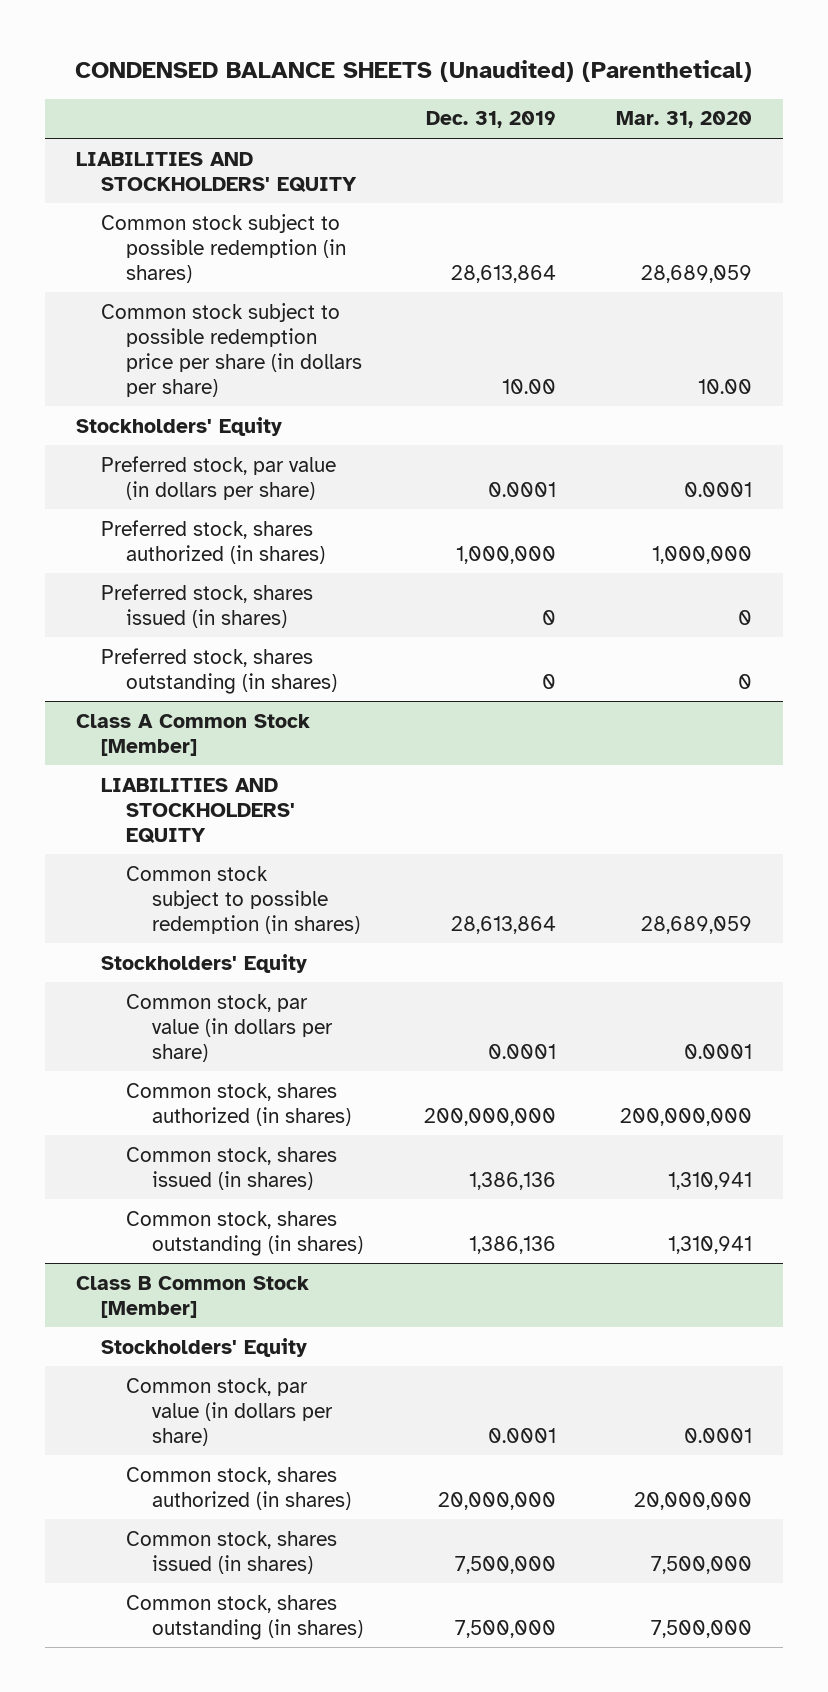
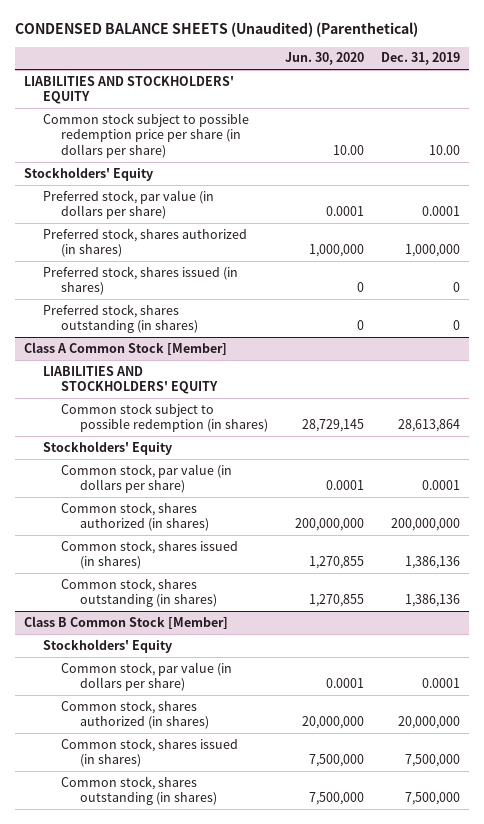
[616,111,753,129] Mar. 31, 2020 -> none
none -> [285,52,365,66] Jun. 30, 2020
[101,213,347,283] Common stock subject to possible redemption (in shares) -> none

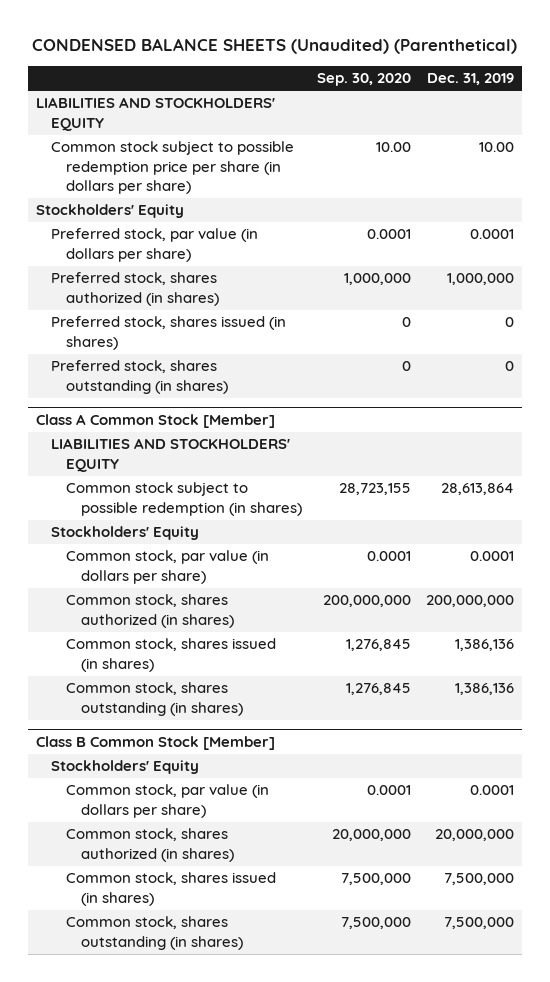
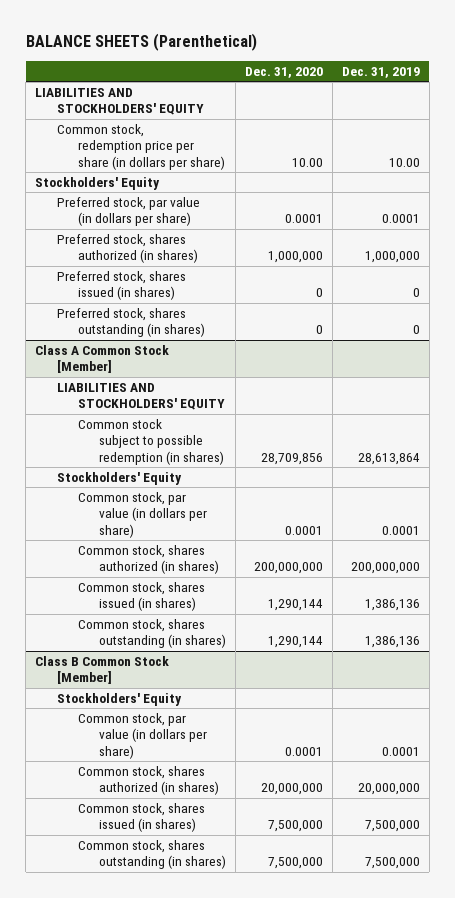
[31,38,517,55] CONDENSED BALANCE SHEETS (Unaudited) (Parenthetical) -> [25,33,257,52] BALANCE SHEETS (Parenthetical)
[316,73,411,87] Sep. 30, 2020 -> none
none -> [245,66,324,78] Dec. 31, 2020
[50,141,294,194] Common stock subject to possible redemption price per share (in dollars per share) -> [56,123,225,171] Common stock, redemption price per share (in dollars per share)

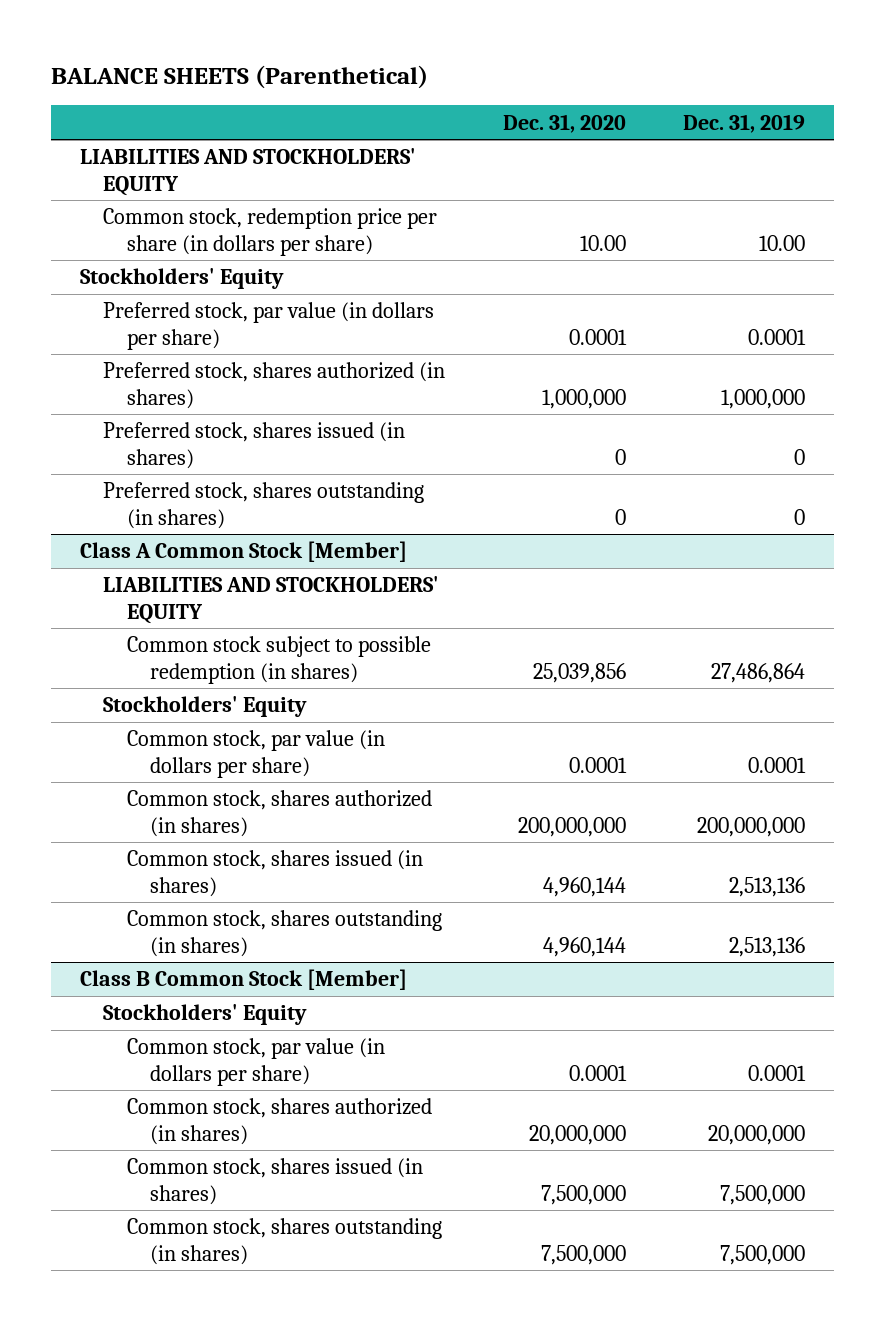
[261,453,324,466] 28,709,856 -> [532,662,626,683] 25,039,856
[357,453,420,466] 28,613,864 -> [711,662,806,683] 27,486,864
[268,599,324,612] 1,290,144 -> [542,876,626,897] 4,960,144
[364,599,420,612] 1,386,136 -> [729,876,806,897] 2,513,136
[268,636,324,649] 1,290,144 -> [542,936,626,957] 4,960,144
[364,636,420,649] 1,386,136 -> [729,936,806,957] 2,513,136

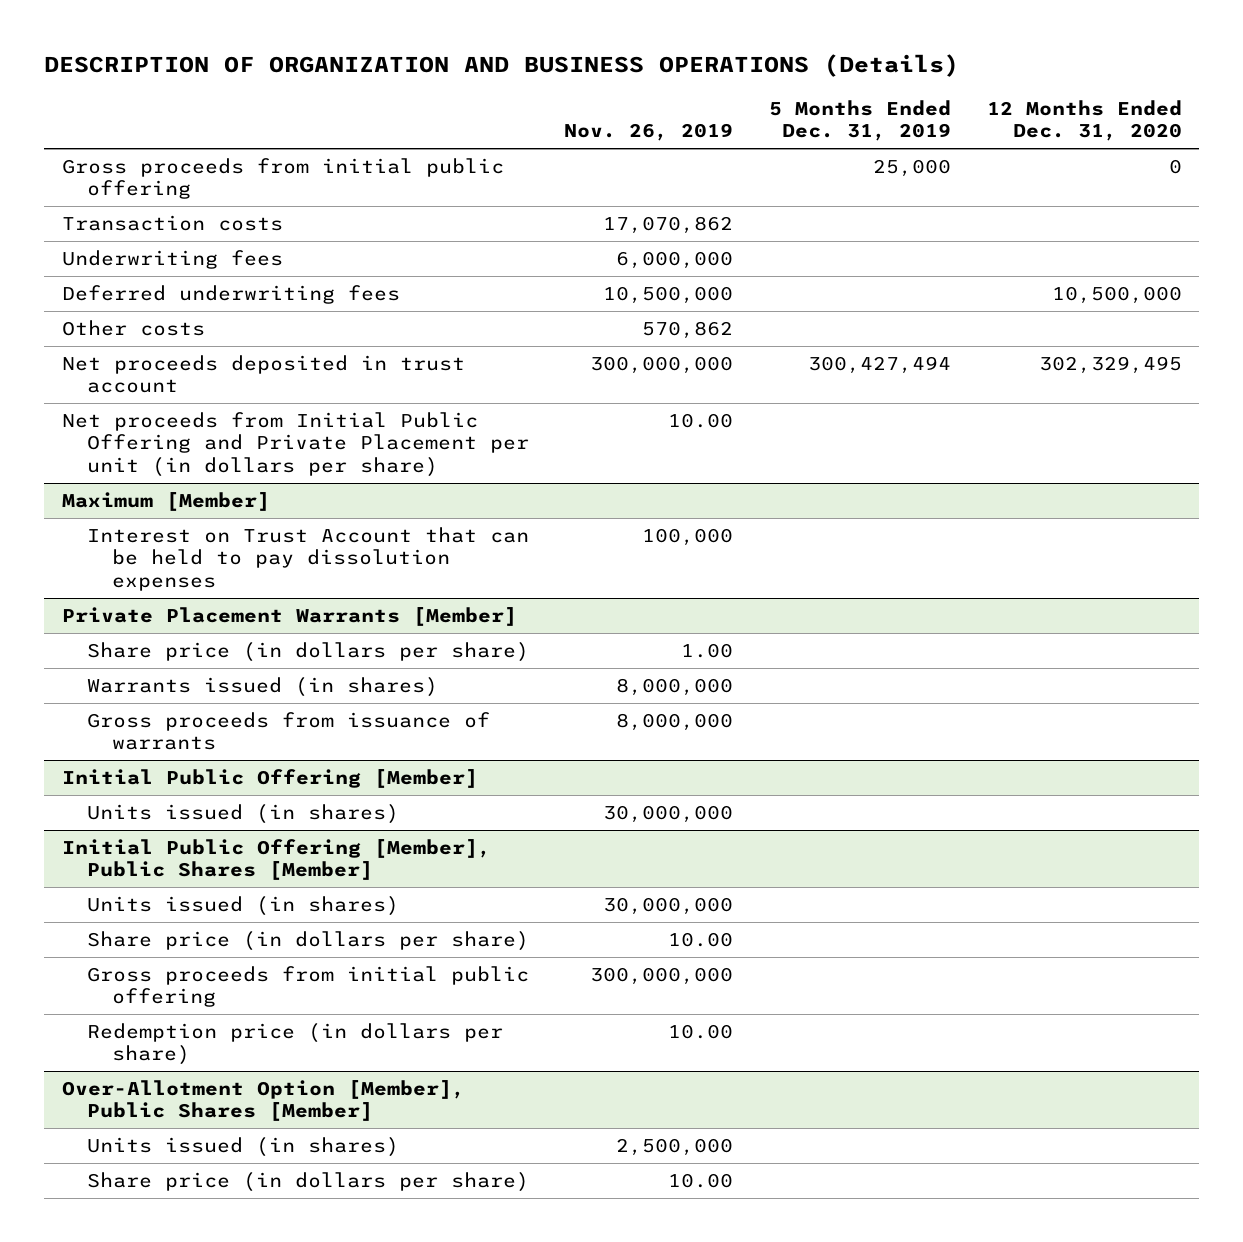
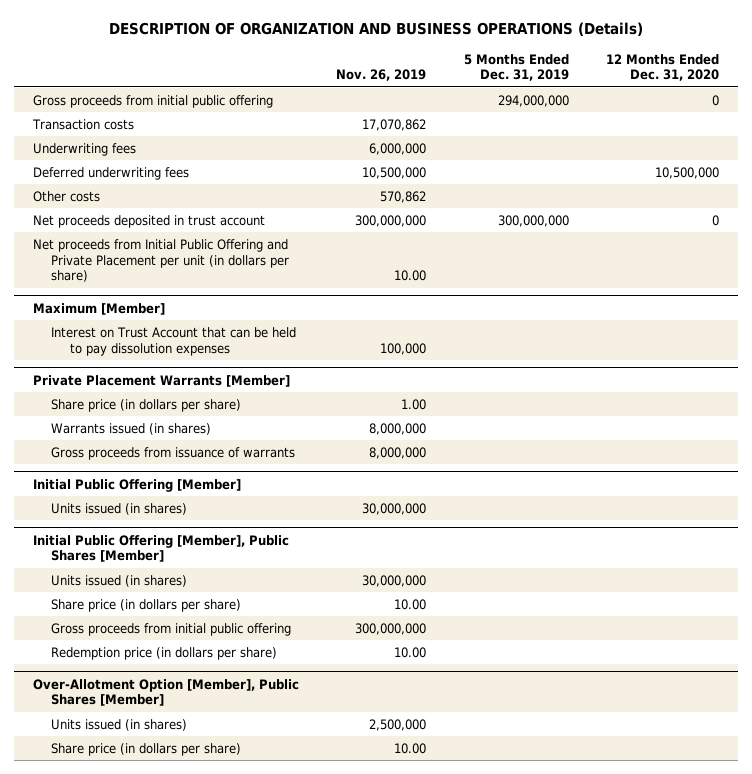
[873,158,952,177] 25,000 -> [497,94,569,107] 294,000,000
[808,355,952,374] 300,427,494 -> [497,214,569,227] 300,000,000
[1038,355,1182,374] 302,329,495 -> [712,214,720,226] 0

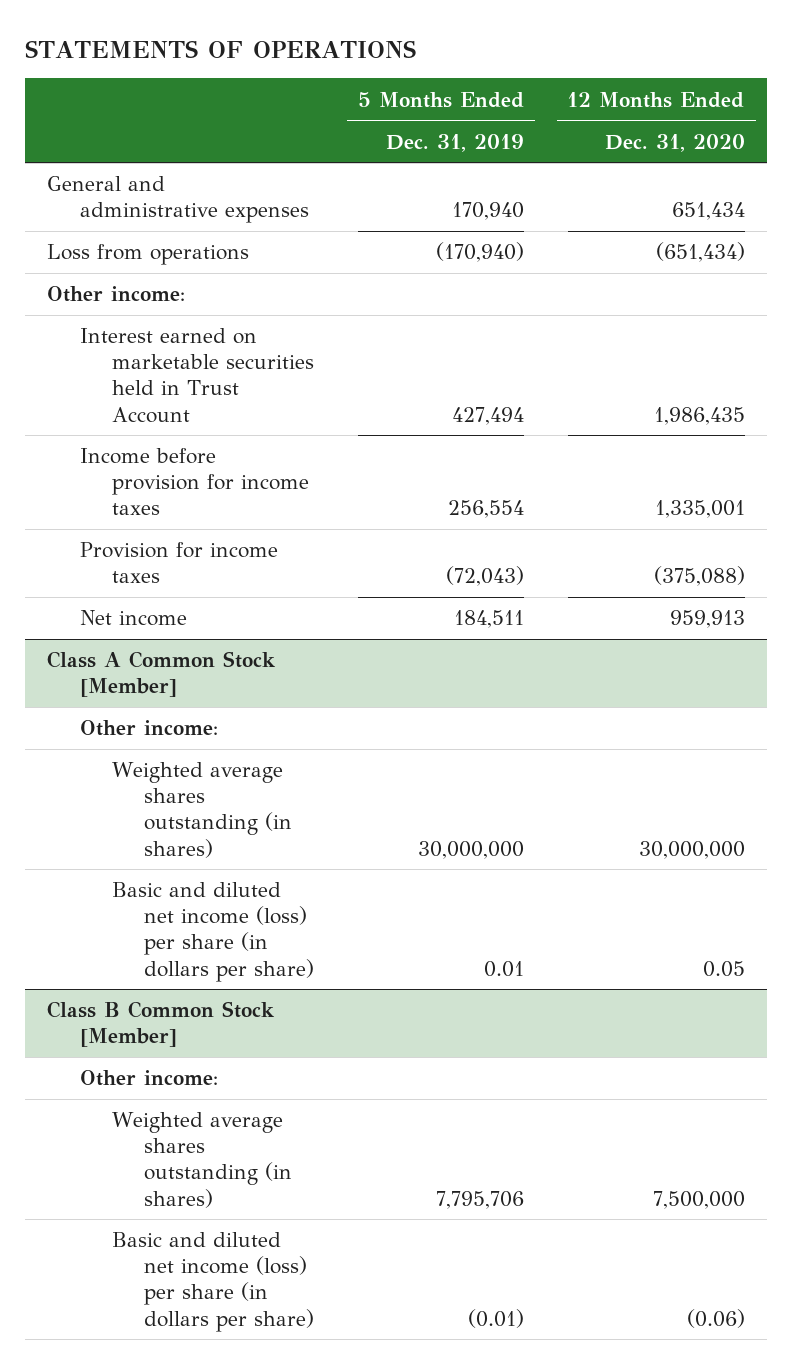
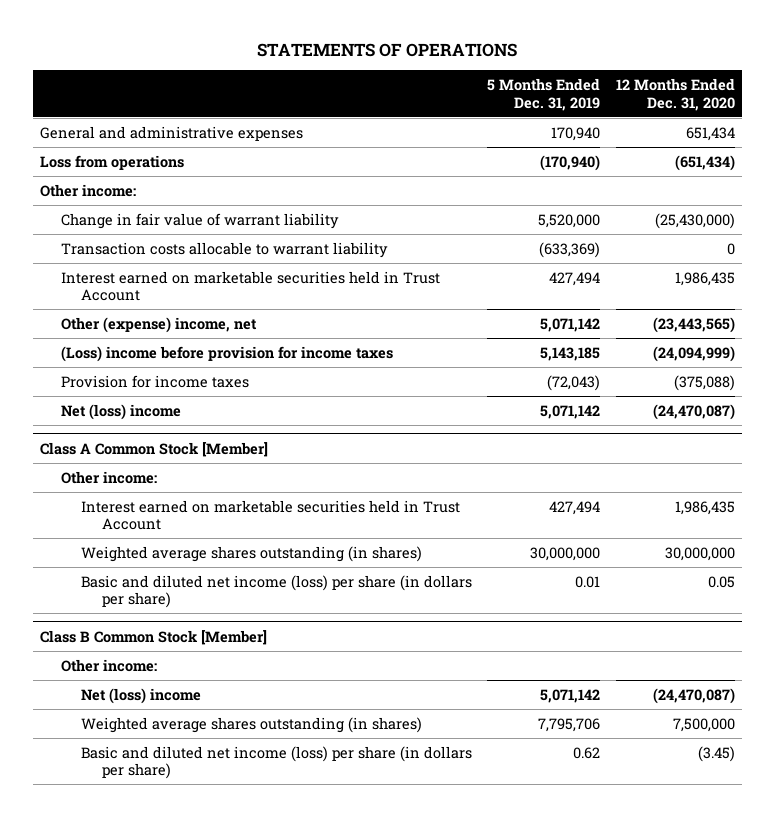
none -> [60,212,339,229] Change in fair value of warrant liability
none -> [60,241,388,258] Transaction costs allocable to warrant liability
none -> [60,316,257,333] Other (expense) income, net
[79,448,309,516] Income before provision for income taxes -> [60,345,393,362] (Loss) income before provision for income taxes
[447,500,524,519] 256,554 -> [540,346,601,361] 5,143,185
[654,500,745,519] 1,335,001 -> [652,345,735,362] (24,094,999)
[79,610,187,627] Net income -> [60,403,181,420] Net (loss) income
[453,610,524,629] 184,511 -> [540,404,601,419] 5,071,142
[669,610,745,629] 959,913 -> [652,403,735,420] (24,470,087)
none -> [81,499,461,531] Interest earned on marketable securities held in Trust Account
none -> [81,687,202,704] Net (loss) income
[467,1308,524,1328] (0.01) -> [573,746,601,759] 0.62
[686,1308,745,1328] (0.06) -> [697,745,735,762] (3.45)

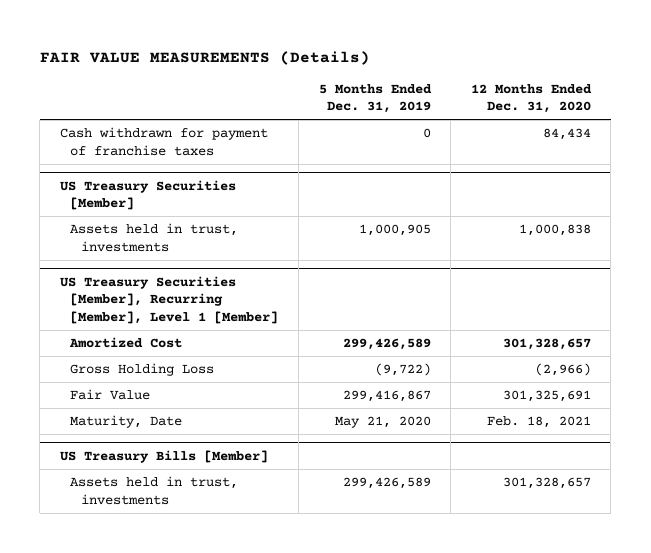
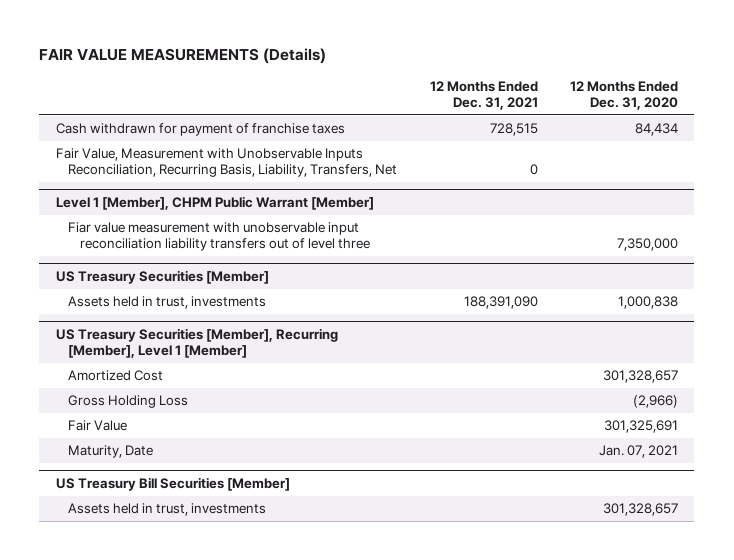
[318,83,432,113] 5 Months Ended Dec. 31, 2019 -> none
none -> [429,80,538,110] 12 Months Ended Dec. 31, 2021
none -> [55,148,397,178] Fair Value, Measurement with Unobservable Inputs Reconciliation, Recurring Basis, Liability, Transfers, Net
none -> [55,196,374,211] Level 1 [Member], CHPM Public Warrant [Member]
none -> [67,222,371,252] Fiar value measurement with unobservable input reconciliation liability transfers out of level three
[486,416,591,429] Feb. 18, 2021 -> [599,445,679,459] Jan. 07, 2021
[60,449,269,463] US Treasury Bills [Member] -> [55,477,290,492] US Treasury Bill Securities [Member]

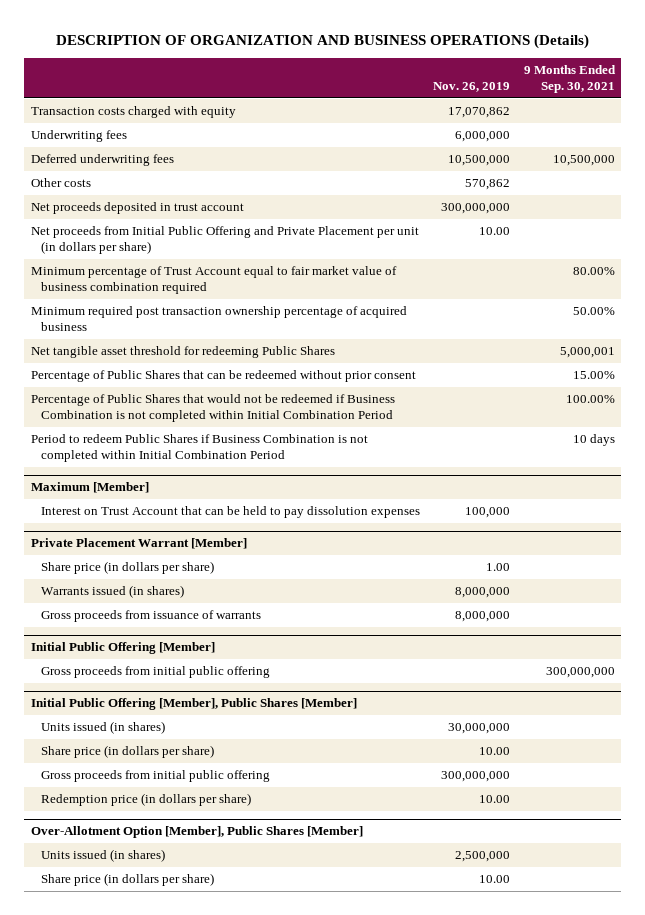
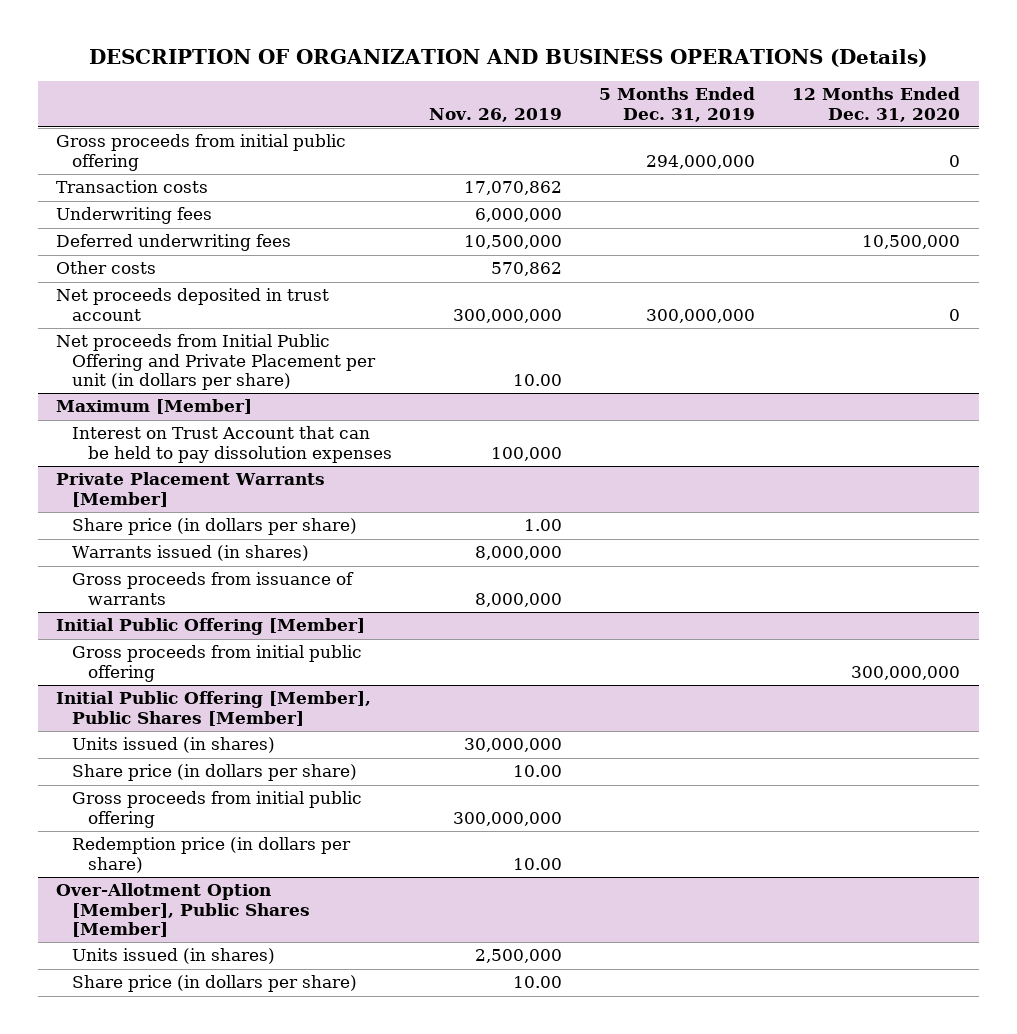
[523,64,616,94] 9 Months Ended Sep. 30, 2021 -> none
none -> [599,87,756,122] 5 Months Ended Dec. 31, 2019
none -> [792,87,961,122] 12 Months Ended Dec. 31, 2020
none -> [56,134,347,171] Gross proceeds from initial public offering
[30,106,236,119] Transaction costs charged with equity -> [56,180,209,194] Transaction costs
[30,266,397,295] Minimum percentage of Trust Account equal to fair market value of business combination required -> none
[30,306,407,332] Minimum required post transaction ownership percentage of acquired business -> none
[30,346,335,359] Net tangible asset threshold for redeeming Public Shares -> none
[30,370,416,383] Percentage of Public Shares that can be redeemed without prior consent -> none
[30,394,395,423] Percentage of Public Shares that would not be redeemed if Business Combination is not completed within Initial Combination Period -> none
[30,434,368,463] Period to redeem Public Shares if Business Combination is not completed within Initial Combination Period -> none
[30,538,247,550] Private Placement Warrant [Member] -> [56,472,326,507] Private Placement Warrants [Member]

